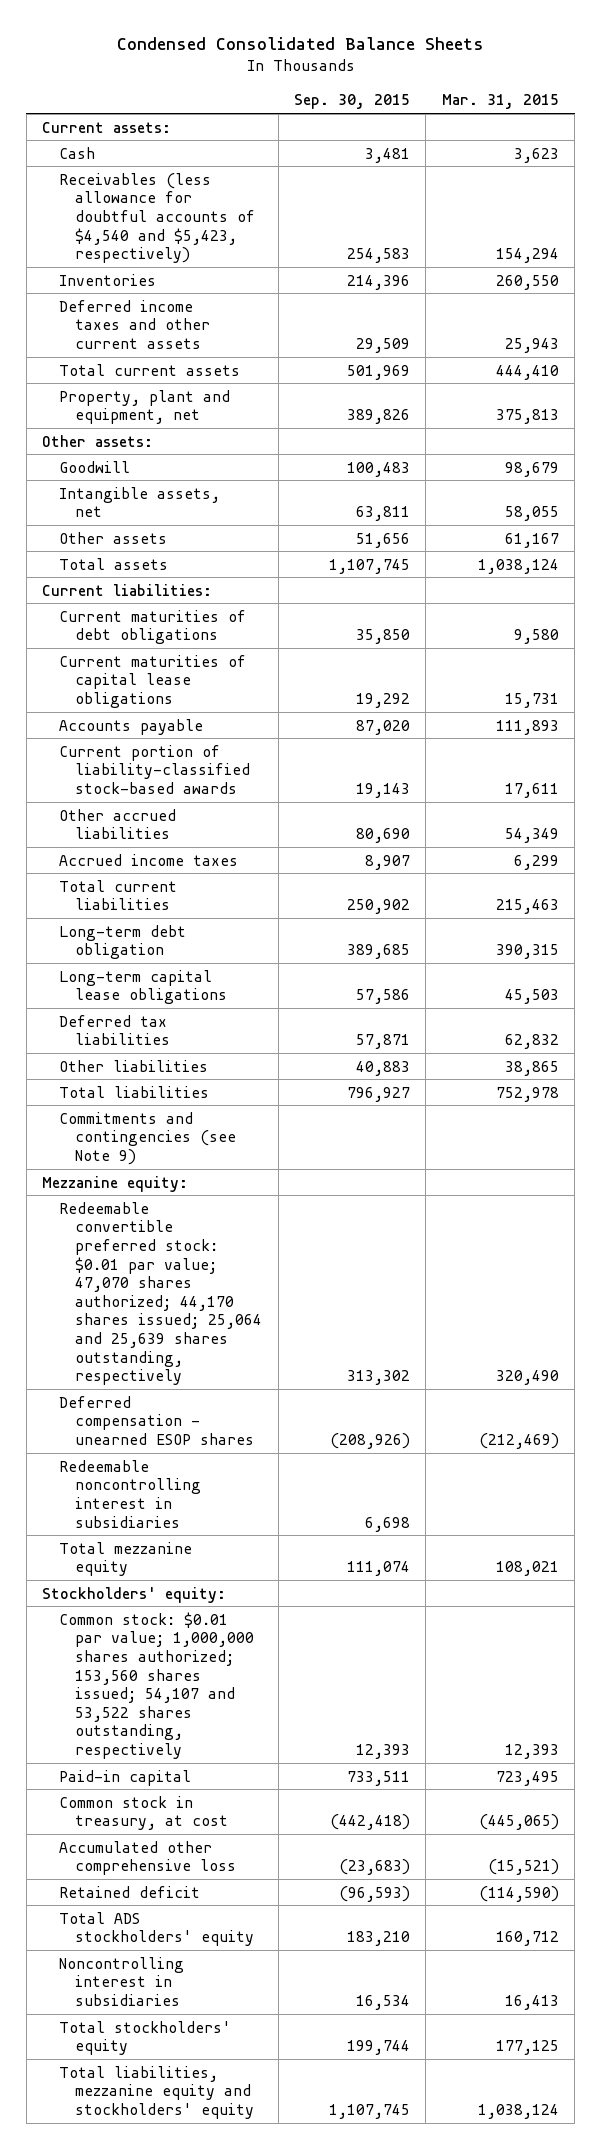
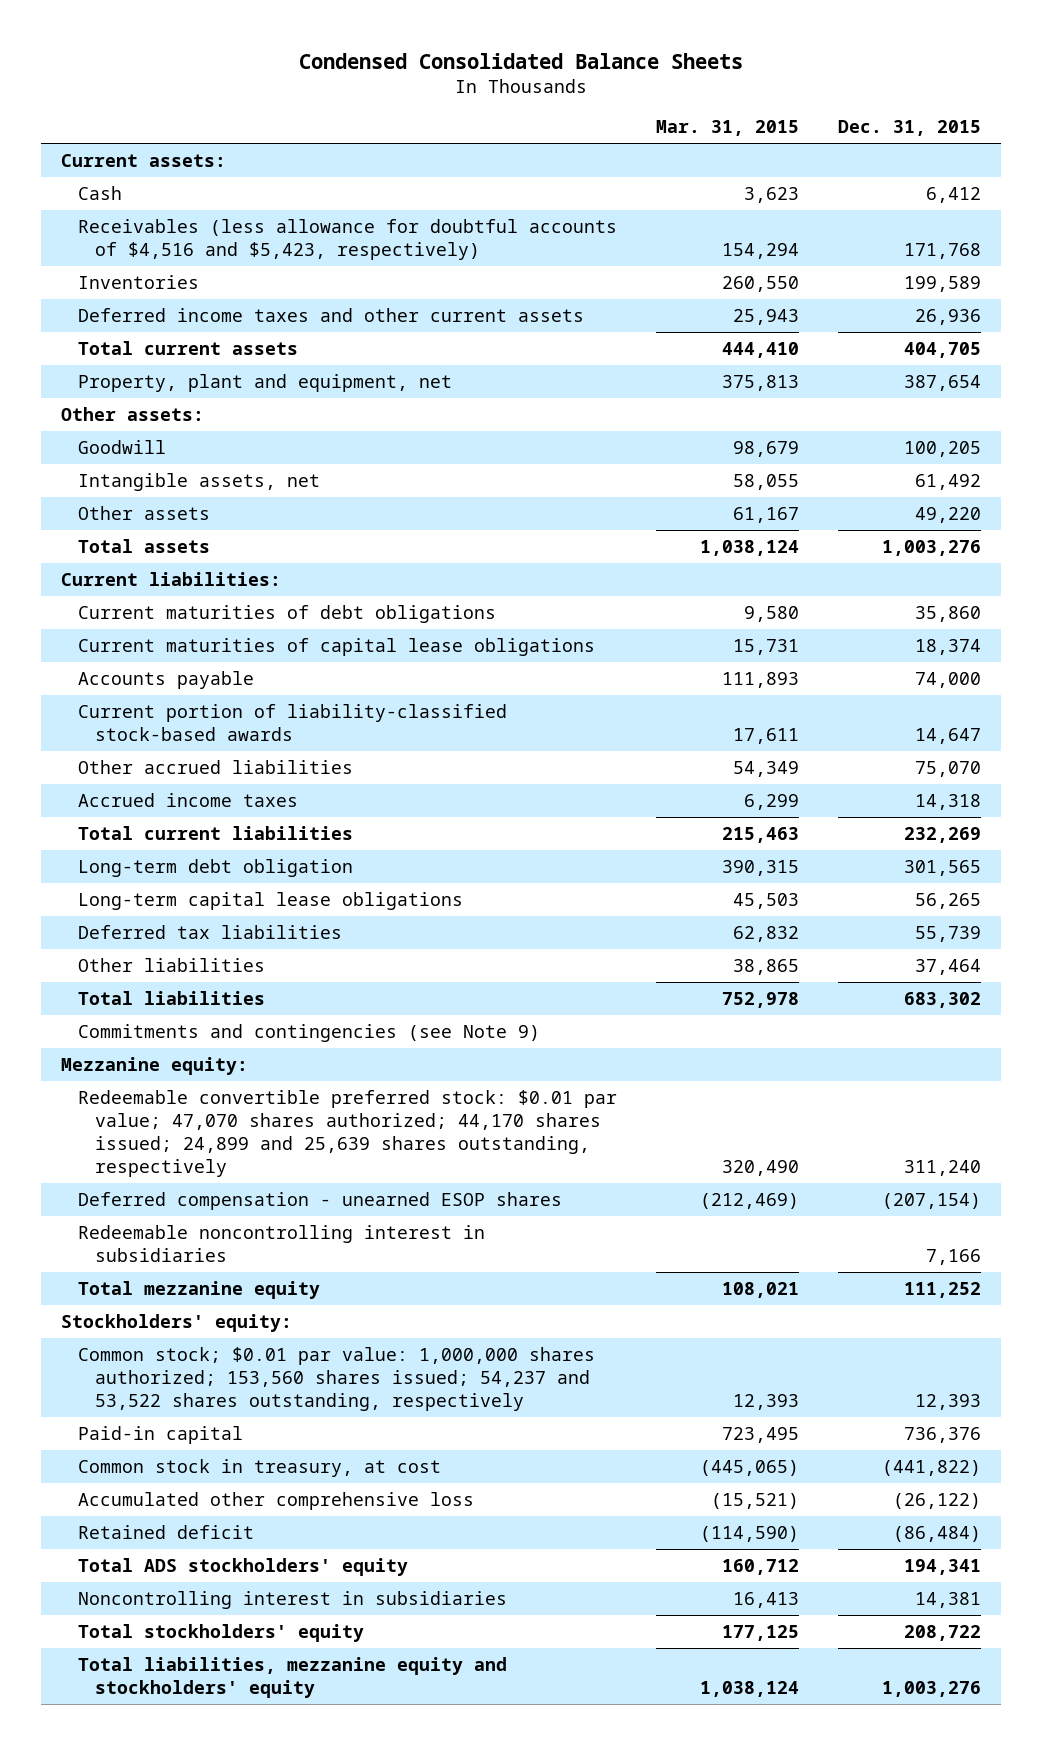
[293,94,410,110] Sep. 30, 2015 -> none
none -> [838,120,982,137] Dec. 31, 2015
[58,172,256,264] Receivables (less allowance for doubtful accounts of $4,540 and $5,423, respectively) -> [78,218,618,260] Receivables (less allowance for doubtful accounts of $4,516 and $5,423, respectively)
[58,1201,263,1386] Redeemable convertible preferred stock: $0.01 par value; 47,070 shares authorized; 44,170 shares issued; 25,064 and 25,639 shares outstanding, respectively -> [78,1089,618,1178] Redeemable convertible preferred stock: $0.01 par value; 47,070 shares authorized; 44,170 shares issued; 24,899 and 25,639 shares outstanding, respectively
[58,1611,255,1760] Common stock: $0.01 par value; 1,000,000 shares authorized; 153,560 shares issued; 54,107 and 53,522 shares outstanding, respectively -> [78,1346,596,1411] Common stock; $0.01 par value: 1,000,000 shares authorized; 153,560 shares issued; 54,237 and 53,522 shares outstanding, respectively

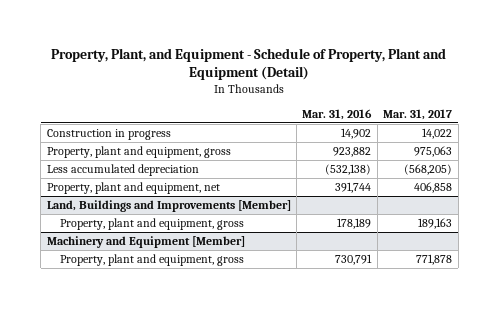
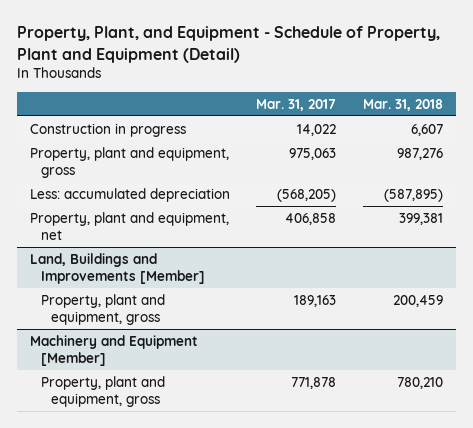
[302,108,373,120] Mar. 31, 2016 -> none
none -> [362,98,443,111] Mar. 31, 2018
[46,163,199,176] Less accumulated depreciation -> [30,187,231,202] Less: accumulated depreciation

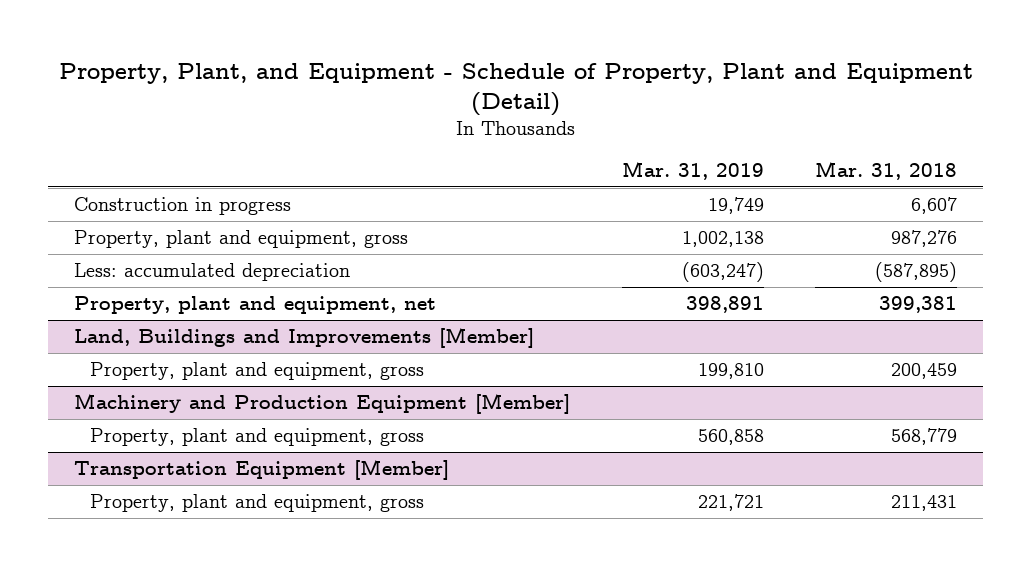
[256,98,337,111] Mar. 31, 2017 -> none
none -> [621,161,764,181] Mar. 31, 2019
[30,334,199,366] Machinery and Equipment [Member] -> [74,393,571,415] Machinery and Production Equipment [Member]
[396,376,443,389] 780,210 -> [891,428,958,446] 568,779
none -> [74,459,450,481] Transportation Equipment [Member]
none -> [89,494,424,513] Property, plant and equipment, gross

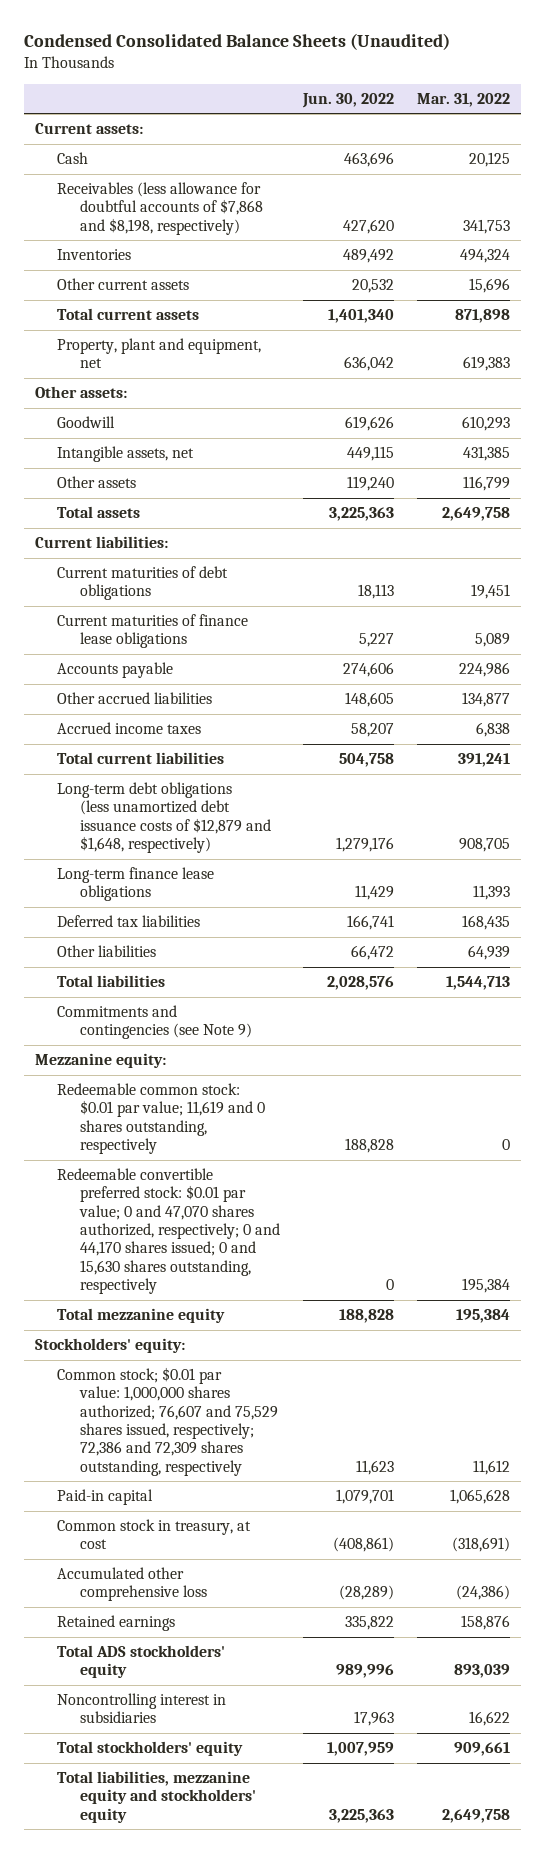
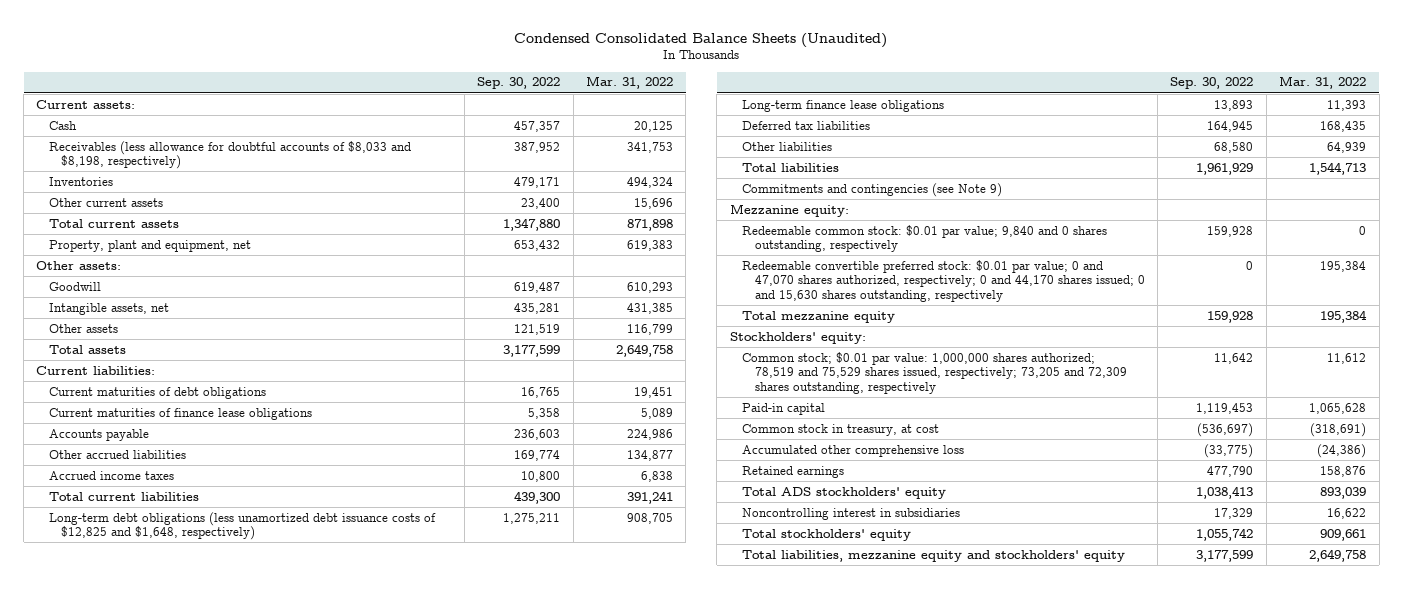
[301,92,394,108] Jun. 30, 2022 -> none
none -> [477,77,561,90] Sep. 30, 2022
[57,182,263,235] Receivables (less allowance for doubtful accounts of $7,868 and $8,198, respectively) -> [48,140,411,170] Receivables (less allowance for doubtful accounts of $8,033 and $8,198, respectively)
[57,782,271,854] Long-term debt obligations (less unamortized debt issuance costs of $12,879 and $1,648, respectively) -> [48,511,436,541] Long-term debt obligations (less unamortized debt issuance costs of $12,825 and $1,648, respectively)
[57,1083,265,1155] Redeemable common stock: $0.01 par value; 11,619 and 0 shares outstanding, respectively -> [742,224,1108,253] Redeemable common stock: $0.01 par value; 9,840 and 0 shares outstanding, respectively
[57,1367,278,1476] Common stock; $0.01 par value: 1,000,000 shares authorized; 76,607 and 75,529 shares issued, respectively; 72,386 and 72,309 shares outstanding, respectively -> [742,351,1127,394] Common stock; $0.01 par value: 1,000,000 shares authorized; 78,519 and 75,529 shares issued, respectively; 73,205 and 72,309 shares outstanding, respectively

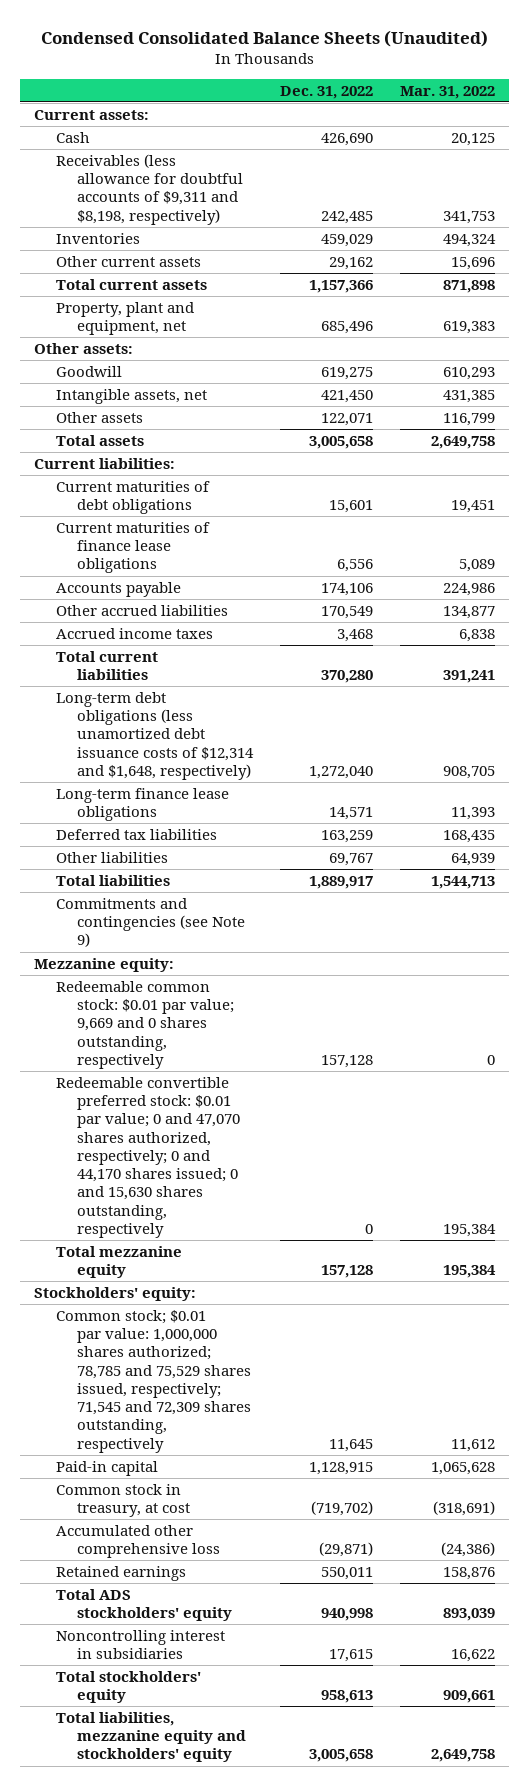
[477,77,561,90] Sep. 30, 2022 -> none
none -> [280,85,374,99] Dec. 31, 2022
[48,140,411,170] Receivables (less allowance for doubtful accounts of $8,033 and $8,198, respectively) -> [55,153,244,225] Receivables (less allowance for doubtful accounts of $9,311 and $8,198, respectively)
[48,511,436,541] Long-term debt obligations (less unamortized debt issuance costs of $12,825 and $1,648, respectively) -> [55,691,255,780] Long-term debt obligations (less unamortized debt issuance costs of $12,314 and $1,648, respectively)
[742,224,1108,253] Redeemable common stock: $0.01 par value; 9,840 and 0 shares outstanding, respectively -> [55,980,235,1069] Redeemable common stock: $0.01 par value; 9,669 and 0 shares outstanding, respectively
[742,351,1127,394] Common stock; $0.01 par value: 1,000,000 shares authorized; 78,519 and 75,529 shares issued, respectively; 73,205 and 72,309 shares outstanding, respectively -> [55,1309,252,1453] Common stock; $0.01 par value: 1,000,000 shares authorized; 78,785 and 75,529 shares issued, respectively; 71,545 and 72,309 shares outstanding, respectively

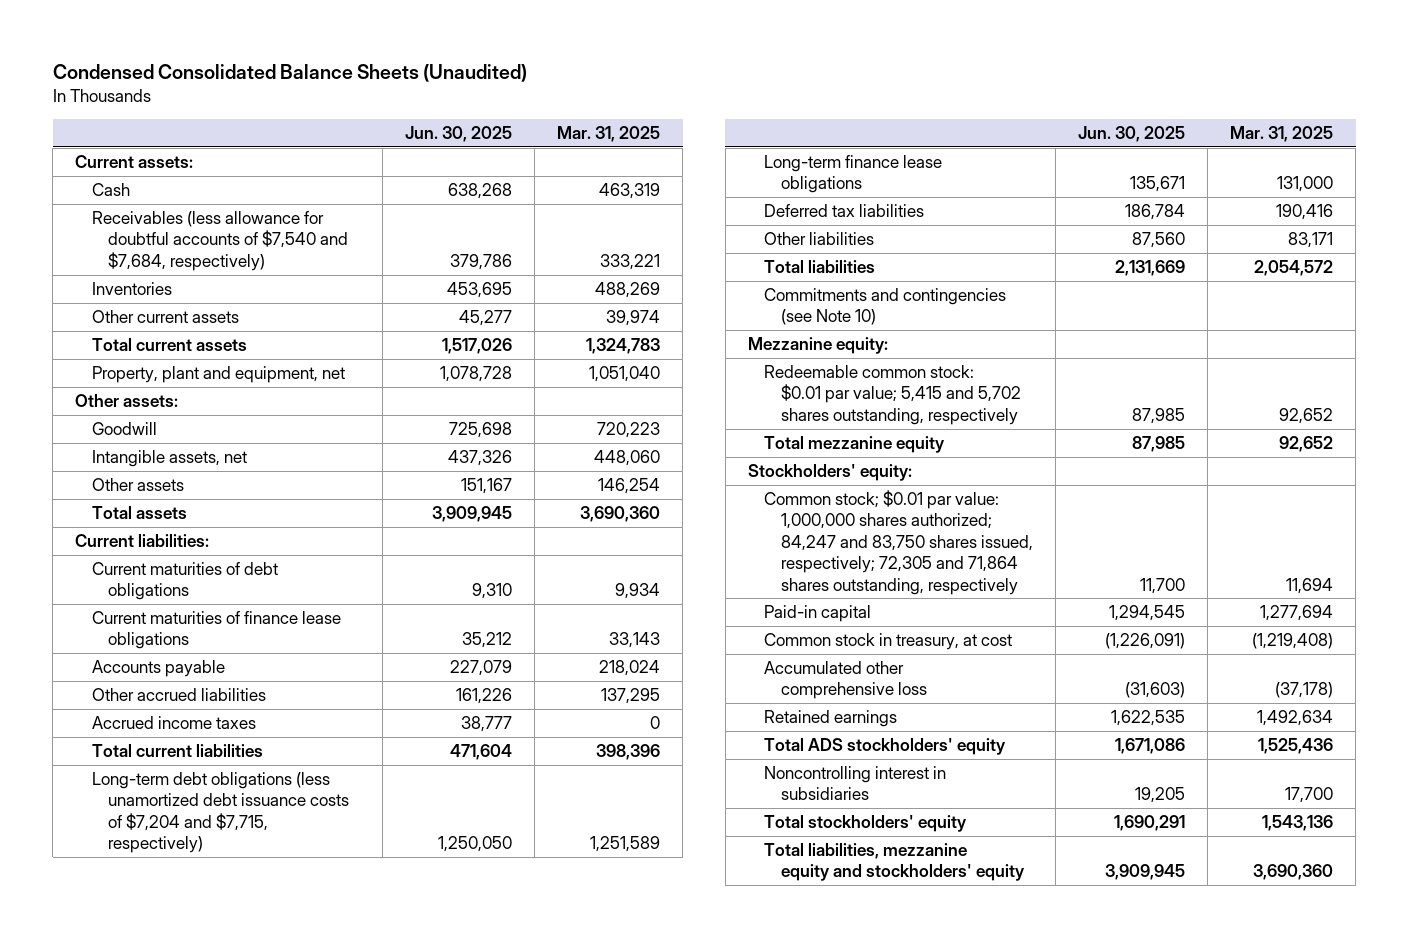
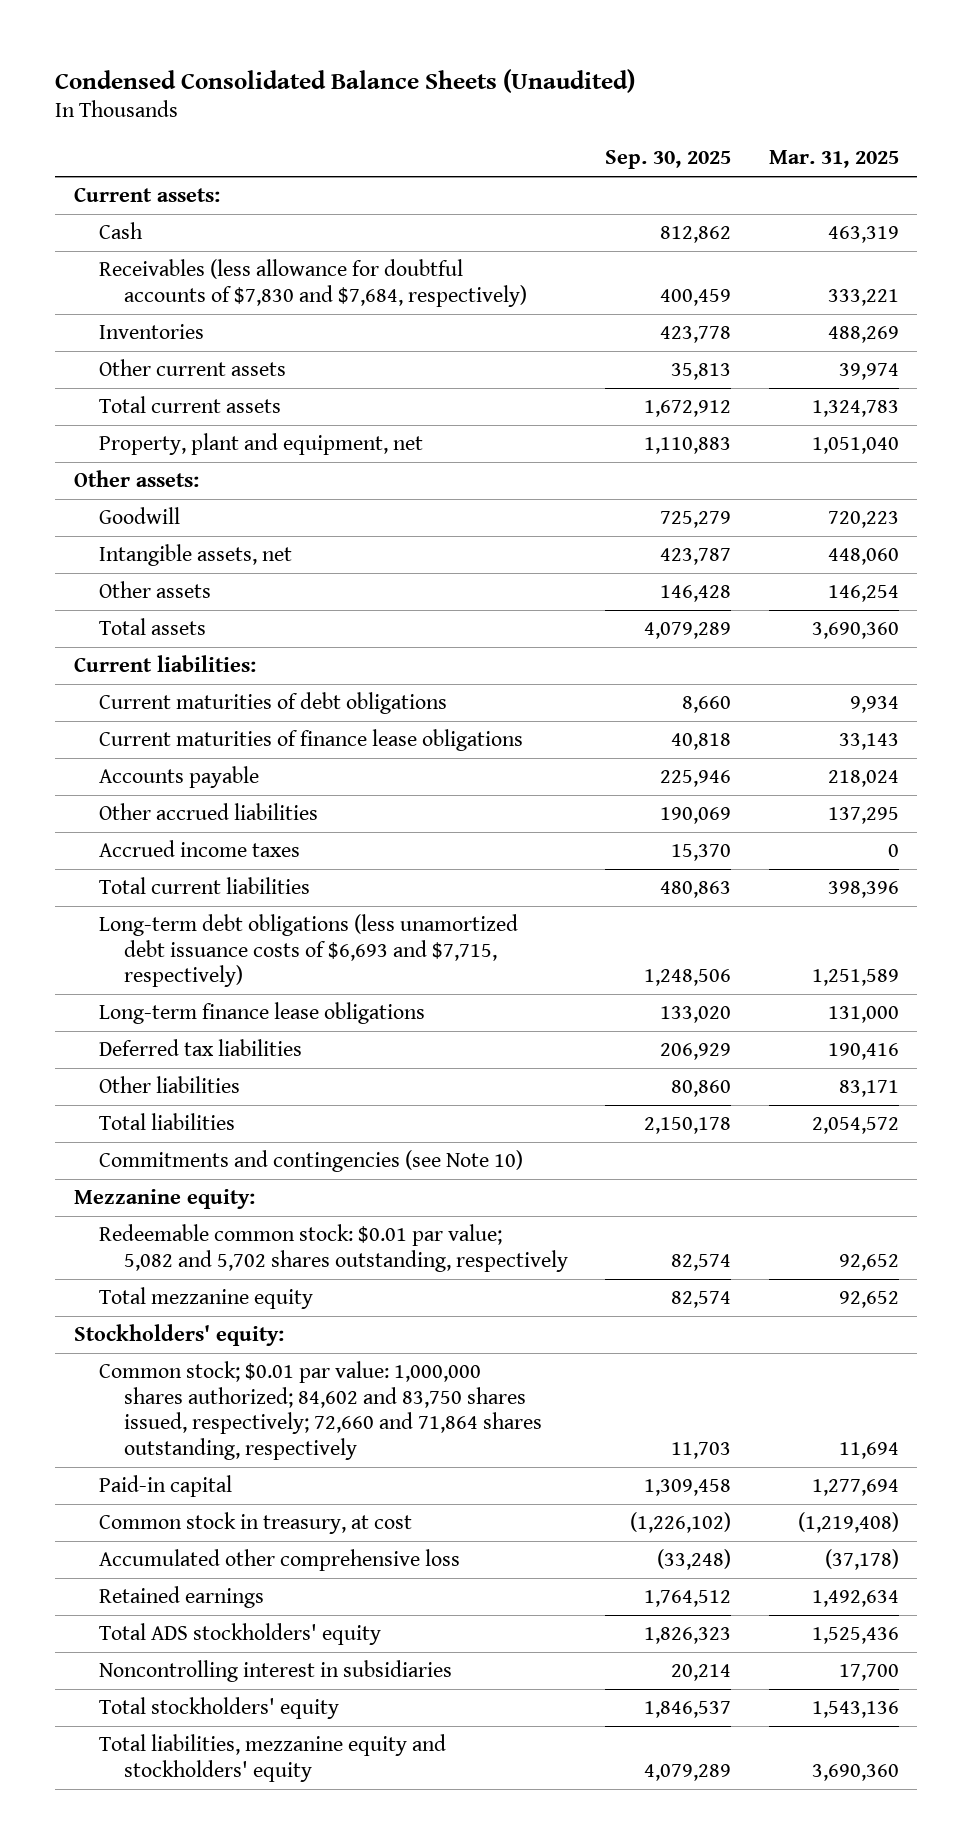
[405,125,513,142] Jun. 30, 2025 -> none
none -> [605,150,732,170] Sep. 30, 2025
[91,211,349,271] Receivables (less allowance for doubtful accounts of $7,540 and $7,684, respectively) -> [99,259,528,307] Receivables (less allowance for doubtful accounts of $7,830 and $7,684, respectively)
[91,772,350,854] Long-term debt obligations (less unamortized debt issuance costs of $7,204 and $7,715, respectively) -> [99,914,519,988] Long-term debt obligations (less unamortized debt issuance costs of $6,693 and $7,715, respectively)
[764,365,1021,425] Redeemable common stock: $0.01 par value; 5,415 and 5,702 shares outstanding, respectively -> [99,1224,569,1272] Redeemable common stock: $0.01 par value; 5,082 and 5,702 shares outstanding, respectively
[764,490,1033,595] Common stock; $0.01 par value: 1,000,000 shares authorized; 84,247 and 83,750 shares issued, respectively; 72,305 and 71,864 shares outstanding, respectively -> [99,1361,543,1460] Common stock; $0.01 par value: 1,000,000 shares authorized; 84,602 and 83,750 shares issued, respectively; 72,660 and 71,864 shares outstanding, respectively

